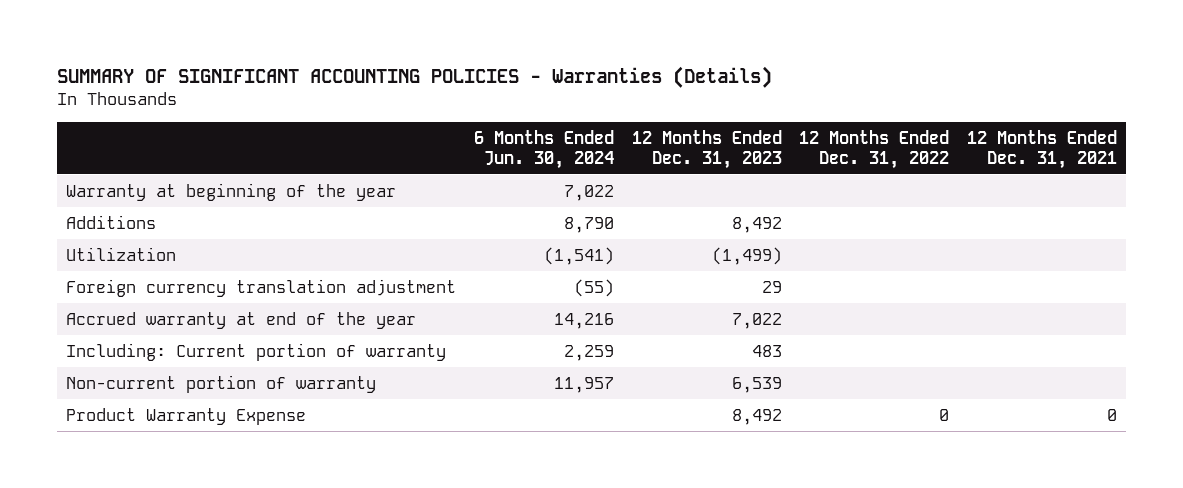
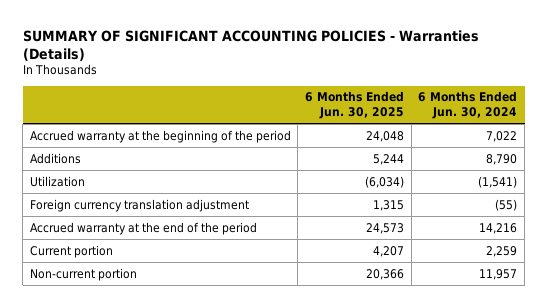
[631,129,782,169] 12 Months Ended Dec. 31, 2023 -> none
[799,129,950,169] 12 Months Ended Dec. 31, 2022 -> none
[967,129,1118,169] 12 Months Ended Dec. 31, 2021 -> none
none -> [305,91,405,120] 6 Months Ended Jun. 30, 2025
[65,182,396,201] Warranty at beginning of the year -> [29,129,291,143] Accrued warranty at the beginning of the period
[65,407,306,425] Product Warranty Expense -> none
[65,311,416,329] Accrued warranty at end of the year -> [29,221,257,235] Accrued warranty at the end of the period
[65,342,446,361] Including: Current portion of warranty -> [29,244,113,258] Current portion
[65,374,376,393] Non-current portion of warranty -> [29,267,137,281] Non-current portion

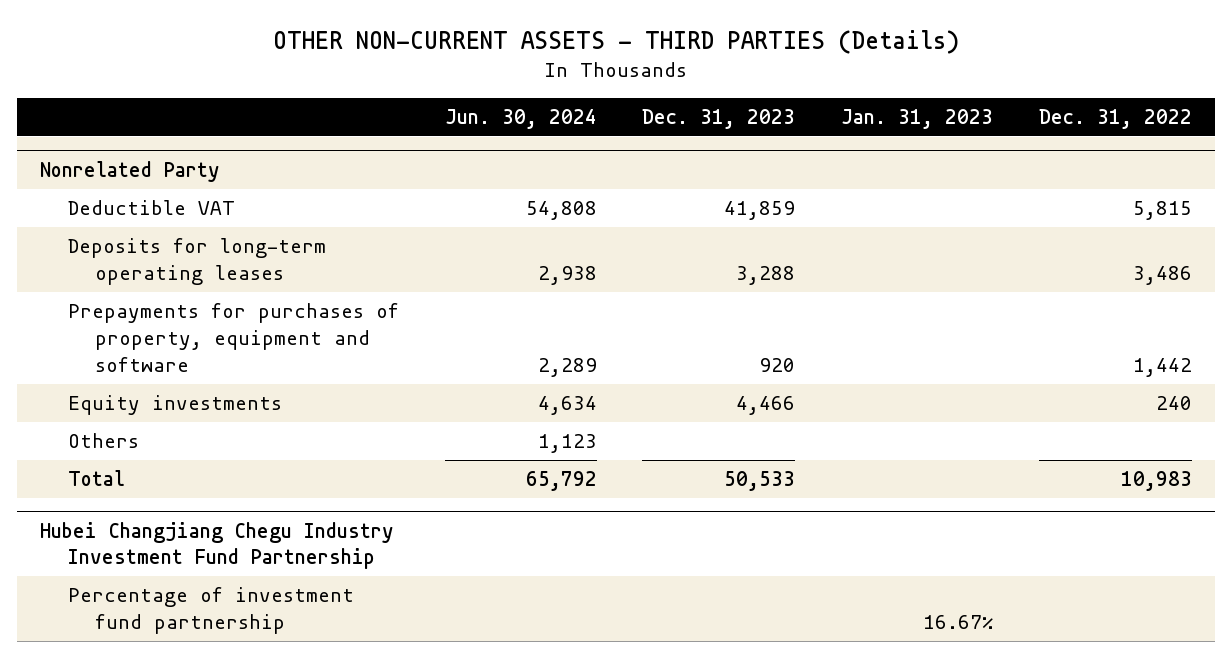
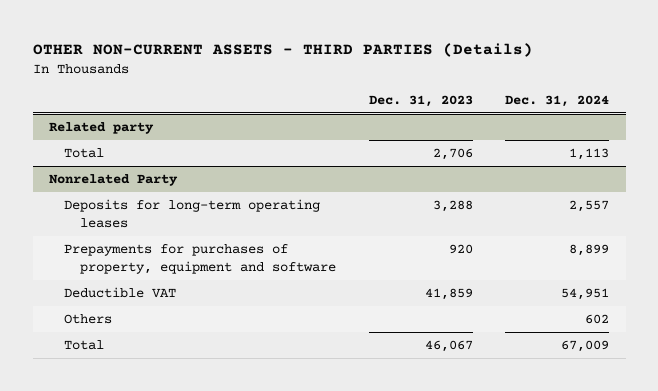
[444,109,597,130] Jun. 30, 2024 -> none
[841,109,994,130] Jan. 31, 2023 -> none
[1039,109,1193,130] Dec. 31, 2022 -> none
none -> [505,95,610,108] Dec. 31, 2024
none -> [48,121,154,134] Related party
none -> [64,147,105,158] Total
[67,395,282,416] Equity investments -> none
[67,200,235,216] Deductible VAT -> [64,286,177,298] Deductible VAT
[39,521,394,570] Hubei Changjiang Chegu Industry Investment Fund Partnership -> none
[67,587,354,634] Percentage of investment fund partnership -> none
[724,471,796,492] 50,533 -> [424,339,473,352] 46,067

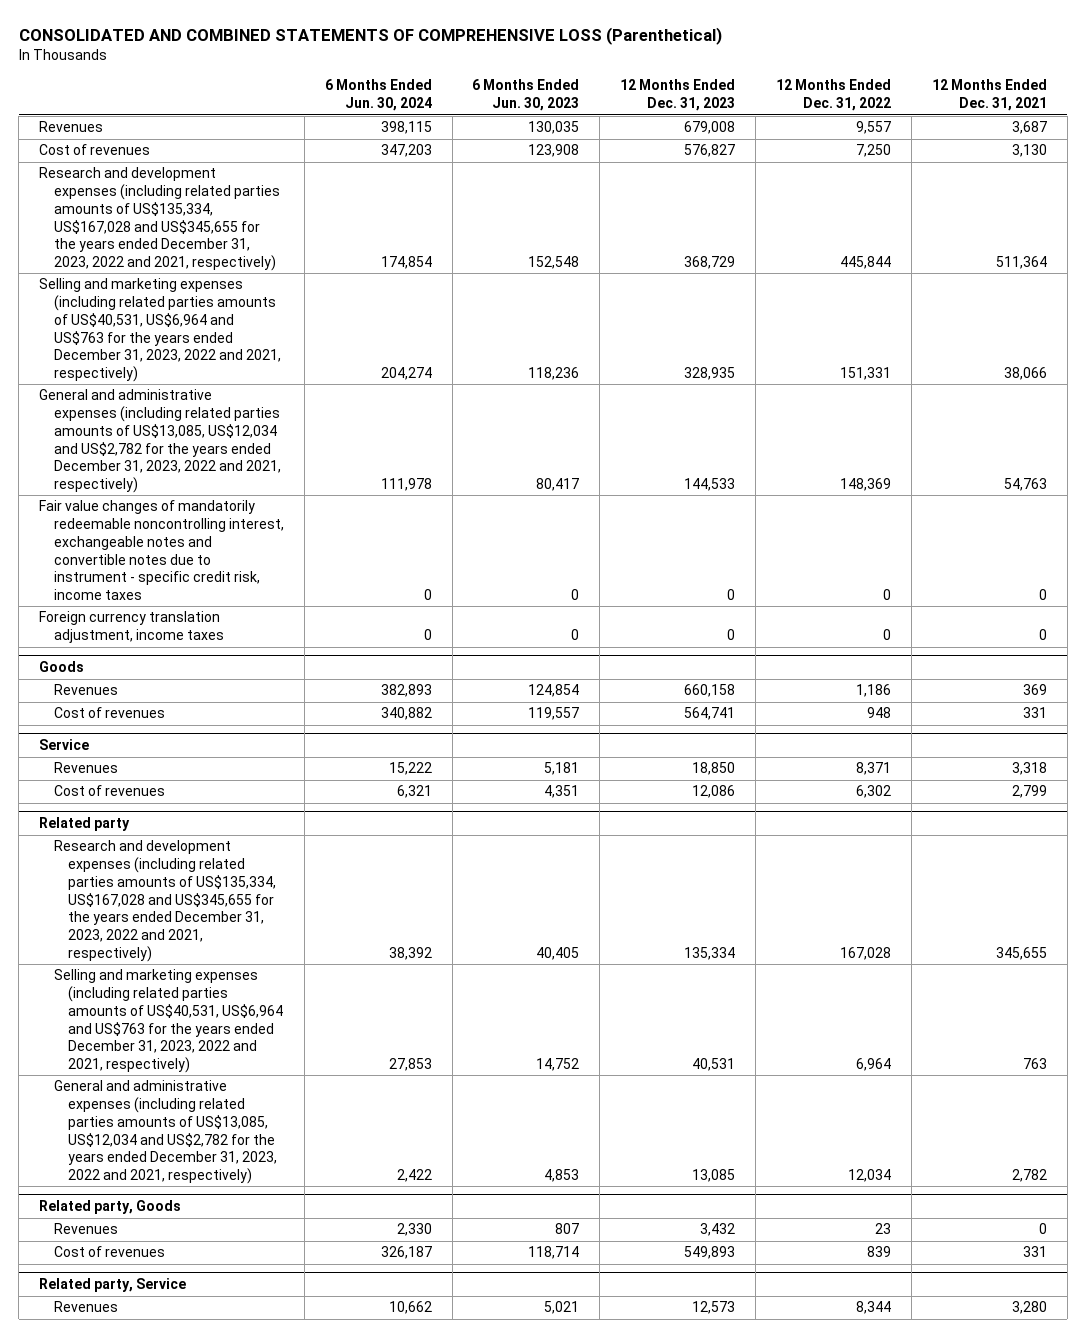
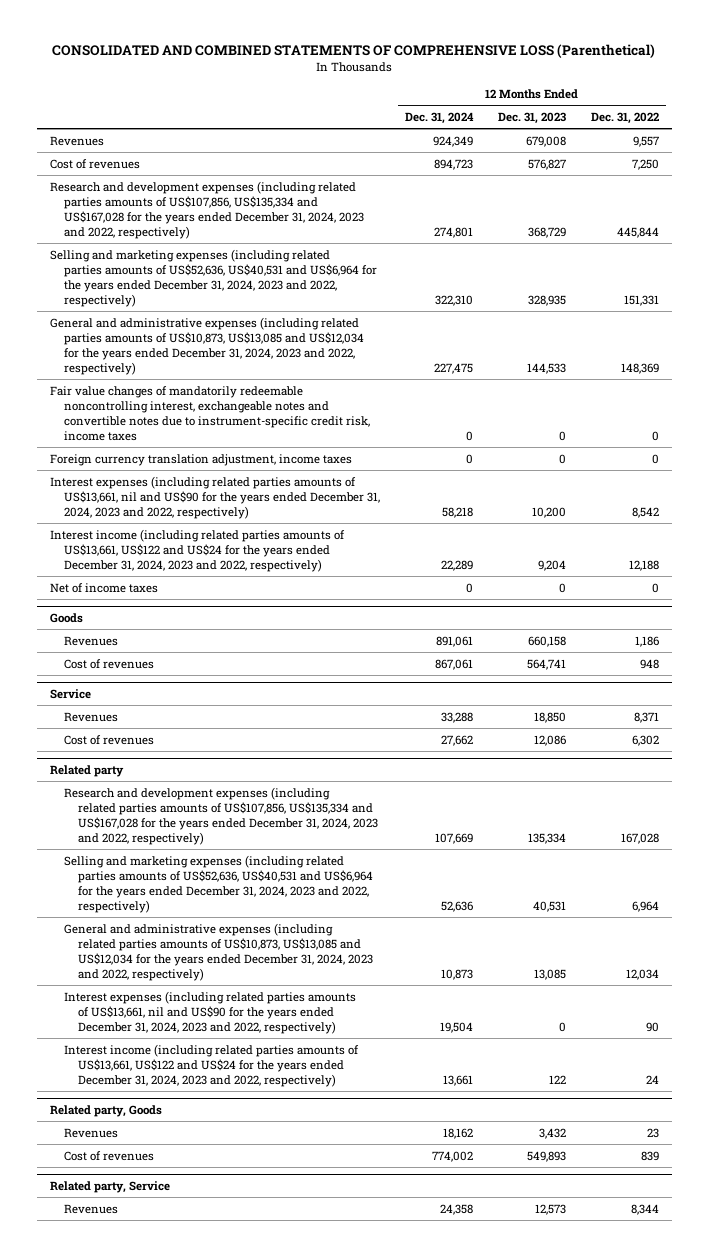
[324,79,432,112] 6 Months Ended Jun. 30, 2024 -> none
[472,79,580,112] 6 Months Ended Jun. 30, 2023 -> none
[931,79,1047,112] 12 Months Ended Dec. 31, 2021 -> none
none -> [404,112,474,125] Dec. 31, 2024
[39,167,280,271] Research and development expenses (including related parties amounts of US$135,334, US$167,028 and US$345,655 for the years ended December 31, 2023, 2022 and 2021, respectively) -> [49,180,364,239] Research and development expenses (including related parties amounts of US$107,856, US$135,334 and US$167,028 for the years ended December 31, 2024, 2023 and 2022, respectively)
[39,278,281,382] Selling and marketing expenses (including related parties amounts of US$40,531, US$6,964 and US$763 for the years ended December 31, 2023, 2022 and 2021, respectively) -> [49,248,377,307] Selling and marketing expenses (including related parties amounts of US$52,636, US$40,531 and US$6,964 for the years ended December 31, 2024, 2023 and 2022, respectively)
[39,389,281,493] General and administrative expenses (including related parties amounts of US$13,085, US$12,034 and US$2,782 for the years ended December 31, 2023, 2022 and 2021, respectively) -> [49,316,364,375] General and administrative expenses (including related parties amounts of US$10,873, US$13,085 and US$12,034 for the years ended December 31, 2024, 2023 and 2022, respectively)
[39,500,284,600] Fair value changes of mandatorily redeemable noncontrolling interest, exchangeable notes and convertible notes due to instrument - specific credit risk, income taxes -> [49,385,370,441] Fair value changes of mandatorily redeemable noncontrolling interest, exchangeable notes and convertible notes due to instrument-specific credit risk, income taxes
none -> [49,475,380,519] Interest expenses (including related parties amounts of US$13,661, nil and US$90 for the years ended December 31, 2024, 2023 and 2022, respectively)
none -> [49,528,345,572] Interest income (including related parties amounts of US$13,661, US$122 and US$24 for the years ended December 31, 2024, 2023 and 2022, respectively)
none -> [49,582,158,593] Net of income taxes
[53,840,277,962] Research and development expenses (including related parties amounts of US$135,334, US$167,028 and US$345,655 for the years ended December 31, 2023, 2022 and 2021, respectively) -> [63,786,378,845] Research and development expenses (including related parties amounts of US$107,856, US$135,334 and US$167,028 for the years ended December 31, 2024, 2023 and 2022, respectively)
[53,969,284,1073] Selling and marketing expenses (including related parties amounts of US$40,531, US$6,964 and US$763 for the years ended December 31, 2023, 2022 and 2021, respectively) -> [63,854,373,913] Selling and marketing expenses (including related parties amounts of US$52,636, US$40,531 and US$6,964 for the years ended December 31, 2024, 2023 and 2022, respectively)
[53,1080,278,1184] General and administrative expenses (including related parties amounts of US$13,085, US$12,034 and US$2,782 for the years ended December 31, 2023, 2022 and 2021, respectively) -> [63,922,373,981] General and administrative expenses (including related parties amounts of US$10,873, US$13,085 and US$12,034 for the years ended December 31, 2024, 2023 and 2022, respectively)
none -> [63,990,356,1034] Interest expenses (including related parties amounts of US$13,661, nil and US$90 for the years ended December 31, 2024, 2023 and 2022, respectively)
none -> [63,1043,359,1087] Interest income (including related parties amounts of US$13,661, US$122 and US$24 for the years ended December 31, 2024, 2023 and 2022, respectively)

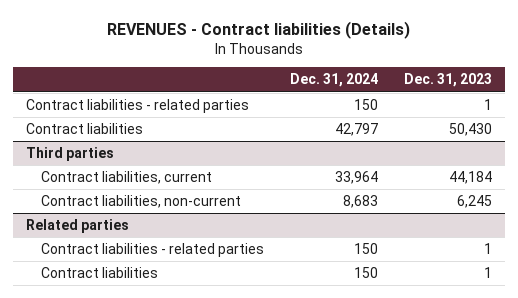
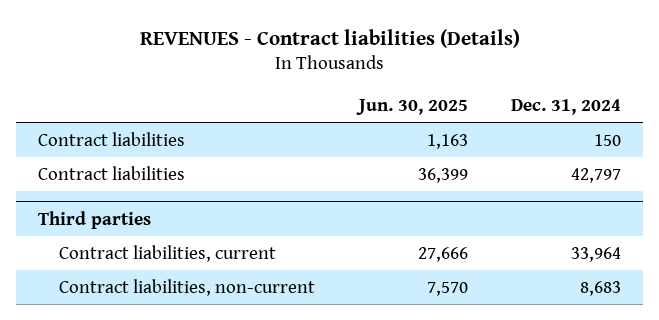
[403,73,492,88] Dec. 31, 2023 -> none
none -> [355,98,468,115] Jun. 30, 2025
[26,99,250,114] Contract liabilities - related parties -> [37,131,185,146] Contract liabilities
[26,219,130,234] Related parties -> none
[40,243,264,258] Contract liabilities - related parties -> none
[40,267,158,279] Contract liabilities -> none

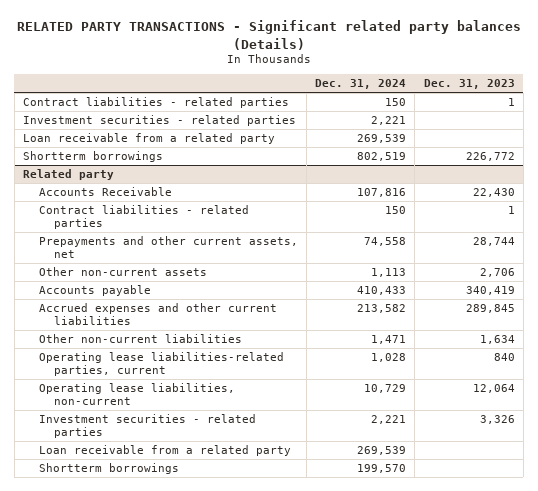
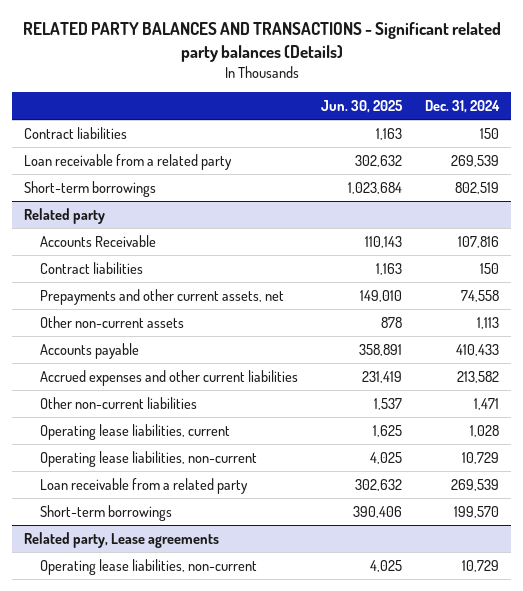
[16,20,521,50] RELATED PARTY TRANSACTIONS - Significant related party balances (Details) -> [22,22,501,62] RELATED PARTY BALANCES AND TRANSACTIONS - Significant related party balances (Details)
[423,79,515,90] Dec. 31, 2023 -> none
none -> [320,100,403,114] Jun. 30, 2025
[23,115,297,127] Investment securities - related parties -> none
[23,97,290,109] Contract liabilities - related parties -> [24,126,128,139] Contract liabilities
[23,151,164,163] Shortterm borrowings -> [24,180,157,197] Short-term borrowings
[38,205,249,230] Contract liabilities - related parties -> [39,261,143,274] Contract liabilities
[38,352,284,377] Operating lease liabilities-related parties, current -> [39,423,230,440] Operating lease liabilities, current
[38,414,256,439] Investment securities - related parties -> none
[38,463,179,475] Shortterm borrowings -> [39,504,172,521] Short-term borrowings
none -> [24,531,220,548] Related party, Lease agreements
none -> [39,558,257,575] Operating lease liabilities, non-current

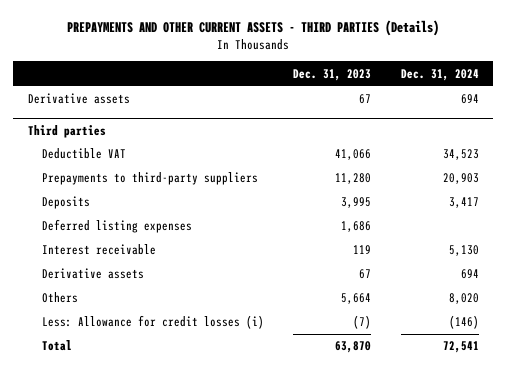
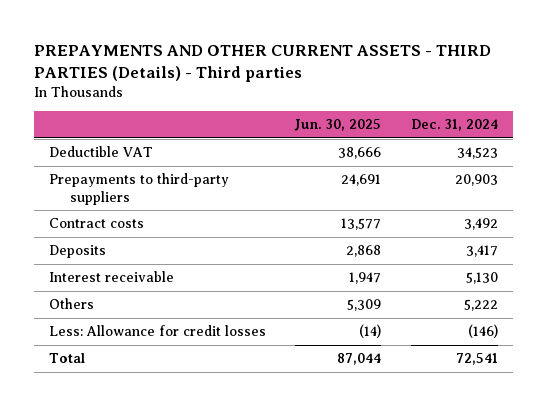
[67,20,440,37] PREPAYMENTS AND OTHER CURRENT ASSETS - THIRD PARTIES (Details) -> [33,44,491,82] PREPAYMENTS AND OTHER CURRENT ASSETS - THIRD PARTIES (Details) - Third parties
[293,68,372,81] Dec. 31, 2023 -> none
none -> [294,119,382,132] Jun. 30, 2025
[27,93,130,105] Derivative assets -> none
[27,124,106,138] Third parties -> none
none -> [48,218,144,229] Contract costs
[41,219,192,234] Deferred listing expenses -> none
[41,268,144,280] Derivative assets -> none
[448,293,479,305] 8,020 -> [464,299,499,312] 5,222
[41,315,264,330] Less: Allowance for credit losses (i) -> [48,325,266,337] Less: Allowance for credit losses

